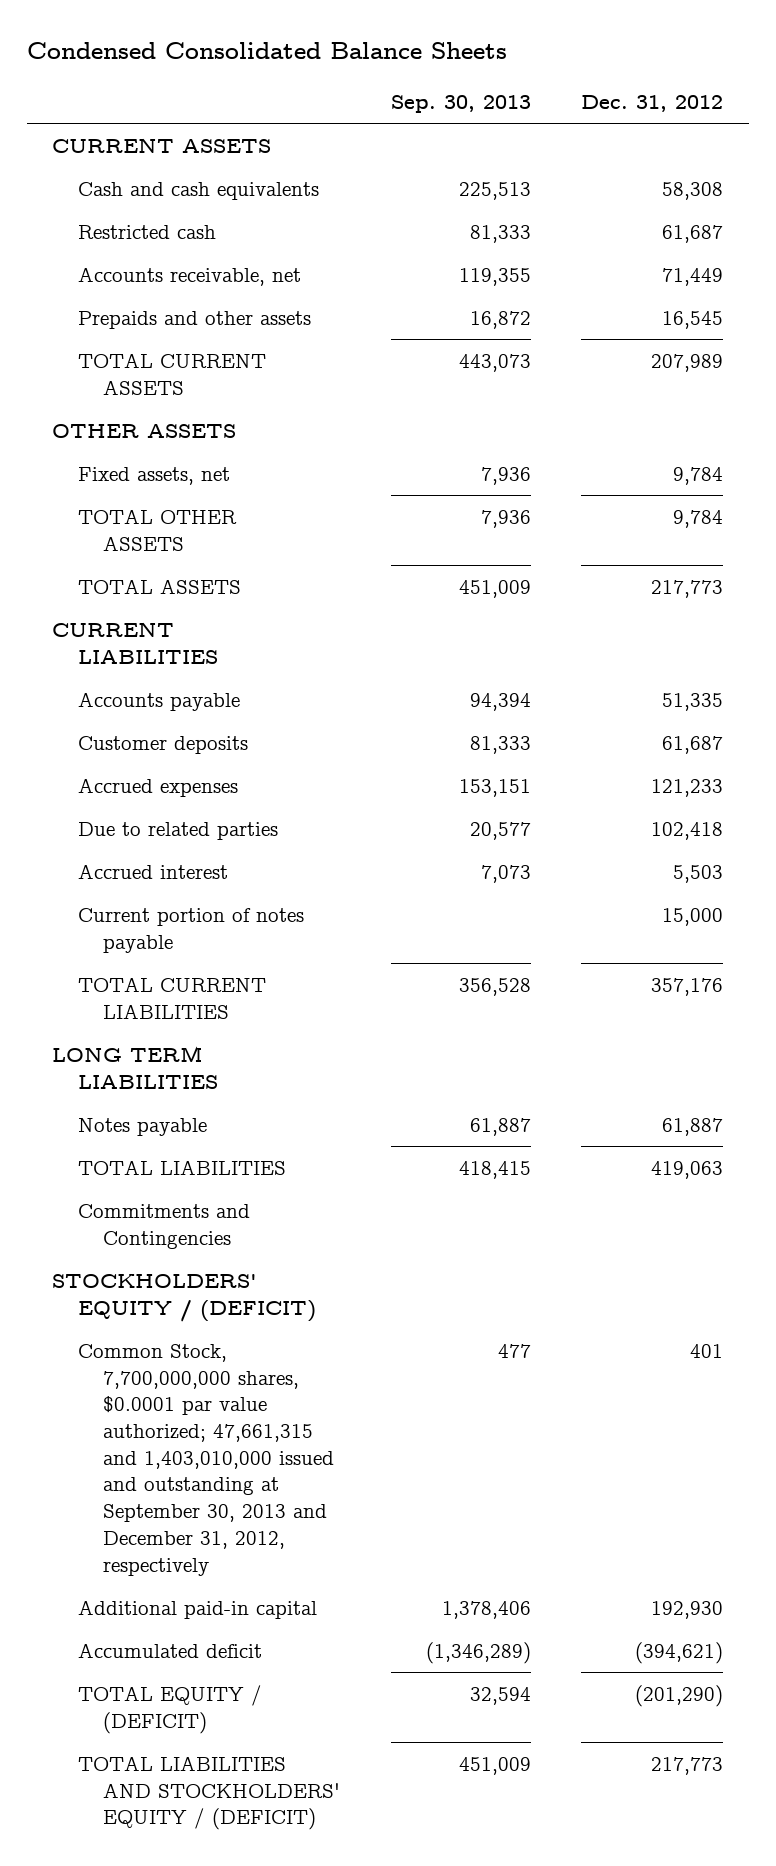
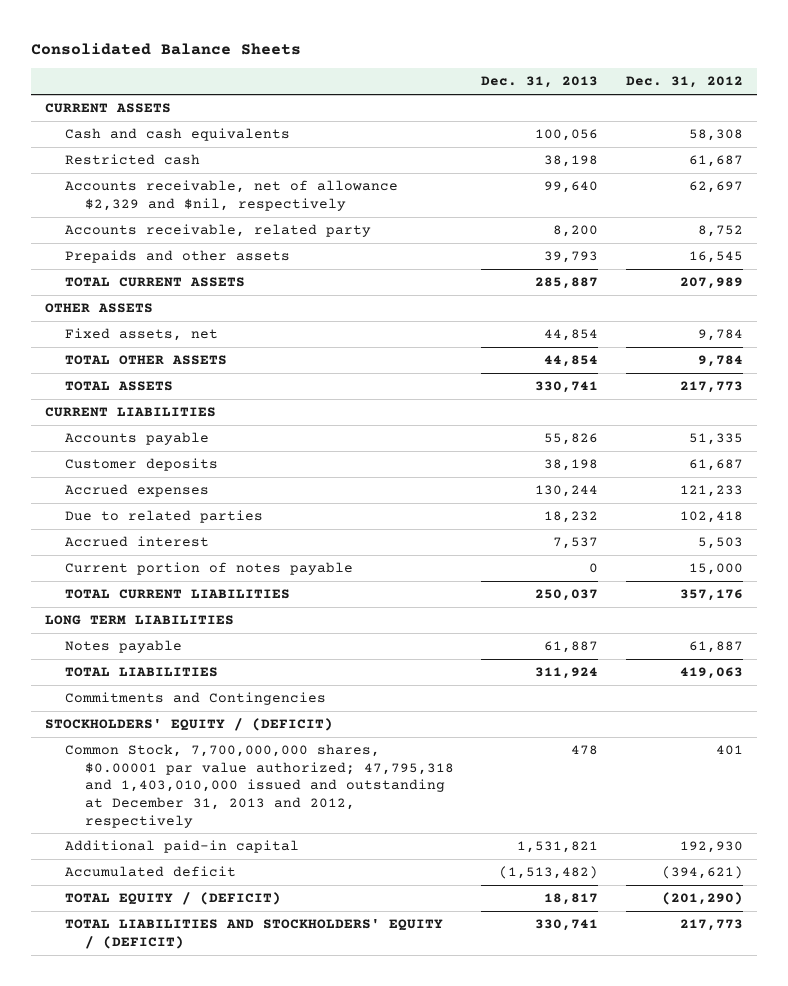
[26,42,507,60] Condensed Consolidated Balance Sheets -> [31,42,302,55] Consolidated Balance Sheets
[390,95,531,114] Sep. 30, 2013 -> none
none -> [481,76,599,89] Dec. 31, 2013
[77,266,301,286] Accounts receivable, net -> [64,180,398,211] Accounts receivable, net of allowance $2,329 and $nil, respectively
[662,267,724,286] 71,449 -> [689,181,744,194] 62,697
none -> [64,224,371,238] Accounts receivable, related party
[77,1343,334,1576] Common Stock, 7,700,000,000 shares, $0.0001 par value authorized; 47,661,315 and 1,403,010,000 issued and outstanding at September 30, 2013 and December 31, 2012, respectively -> [64,744,454,828] Common Stock, 7,700,000,000 shares, $0.00001 par value authorized; 47,795,318 and 1,403,010,000 issued and outstanding at December 31, 2013 and 2012, respectively

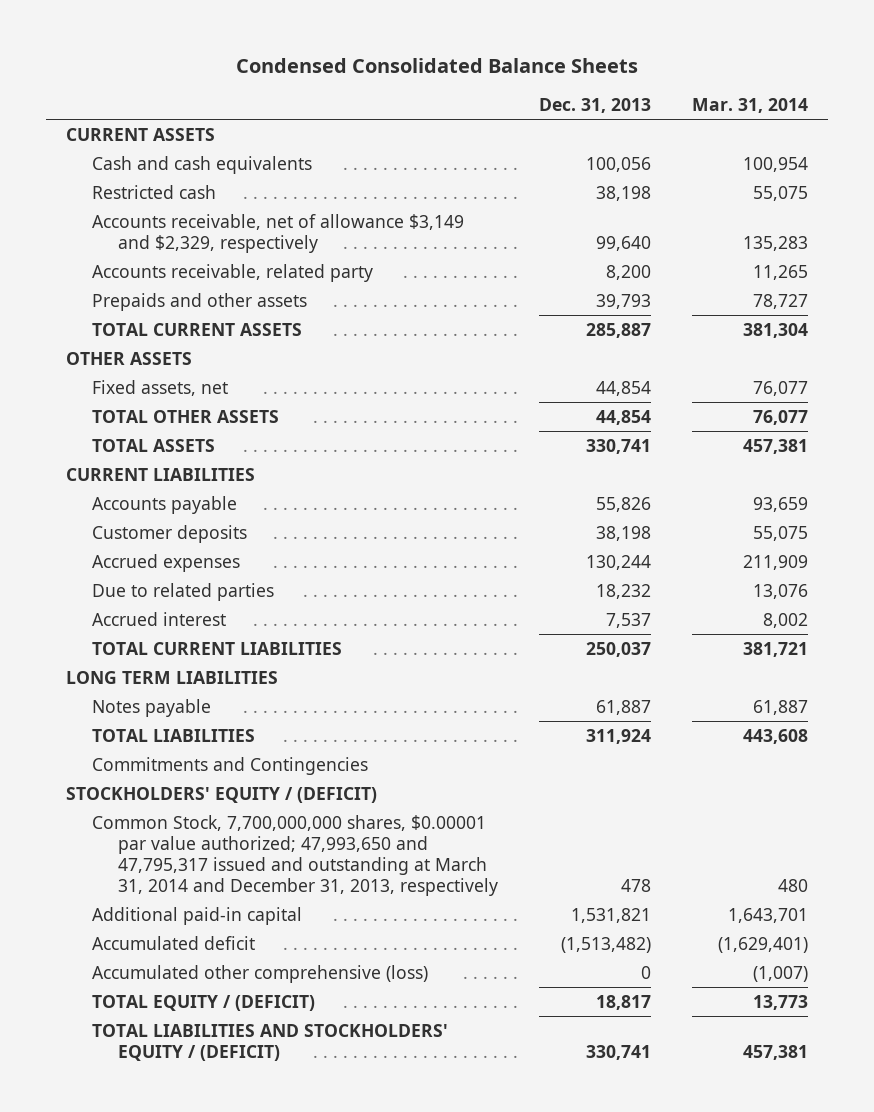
[31,42,302,55] Consolidated Balance Sheets -> [235,57,638,73] Condensed Consolidated Balance Sheets
[626,76,744,89] Dec. 31, 2012 -> none
none -> [691,98,808,114] Mar. 31, 2014
[64,180,398,211] Accounts receivable, net of allowance $2,329 and $nil, respectively -> [91,213,464,253] Accounts receivable, net of allowance $3,149 and $2,329, respectively
[64,562,353,576] Current portion of notes payable -> none
[64,744,454,828] Common Stock, 7,700,000,000 shares, $0.00001 par value authorized; 47,795,318 and 1,403,010,000 issued and outstanding at December 31, 2013 and 2012, respectively -> [91,814,498,897] Common Stock, 7,700,000,000 shares, $0.00001 par value authorized; 47,993,650 and 47,795,317 issued and outstanding at March 31, 2014 and December 31, 2013, respectively
none -> [91,964,428,983] Accumulated other comprehensive (loss)

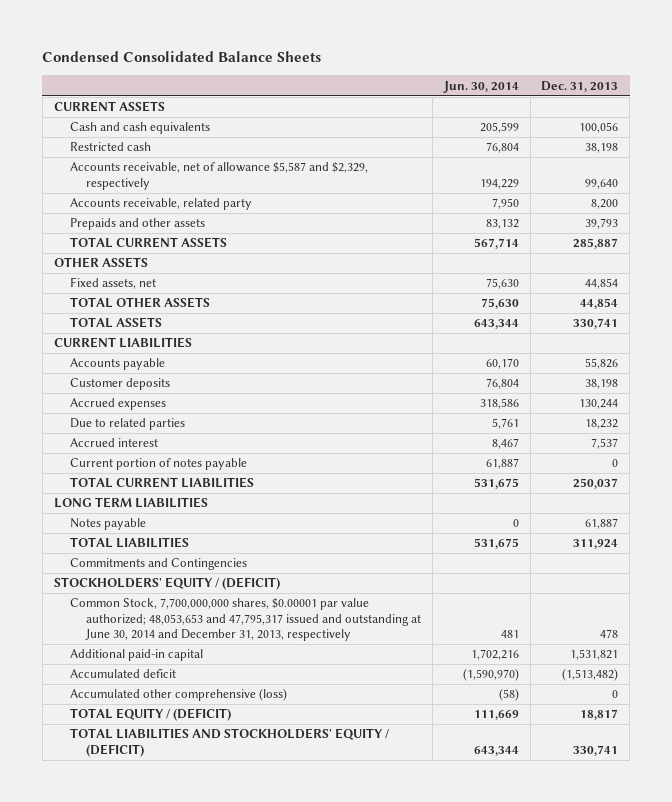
[691,98,808,114] Mar. 31, 2014 -> none
none -> [442,80,519,93] Jun. 30, 2014
[91,213,464,253] Accounts receivable, net of allowance $3,149 and $2,329, respectively -> [69,162,368,190] Accounts receivable, net of allowance $5,587 and $2,329, respectively
none -> [69,458,247,471] Current portion of notes payable
[91,814,498,897] Common Stock, 7,700,000,000 shares, $0.00001 par value authorized; 47,993,650 and 47,795,317 issued and outstanding at March 31, 2014 and December 31, 2013, respectively -> [69,598,421,642] Common Stock, 7,700,000,000 shares, $0.00001 par value authorized; 48,053,653 and 47,795,317 issued and outstanding at June 30, 2014 and December 31, 2013, respectively

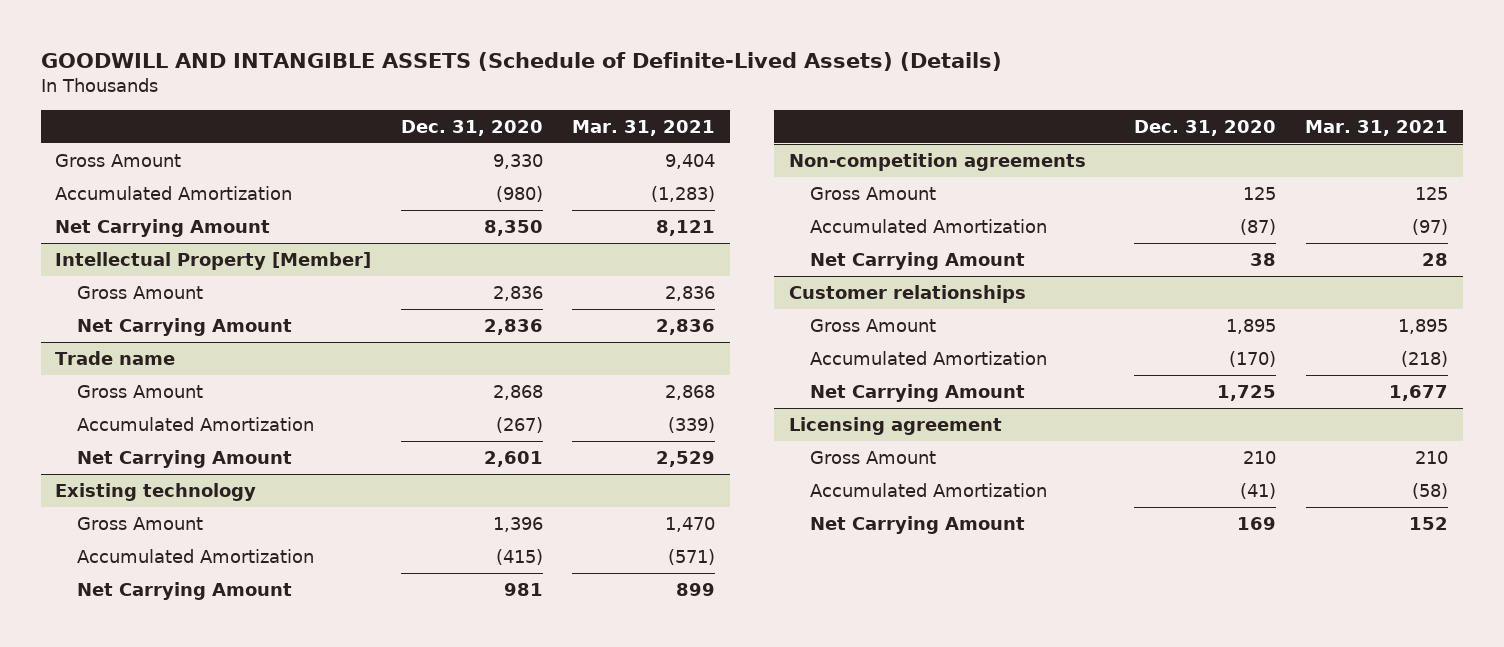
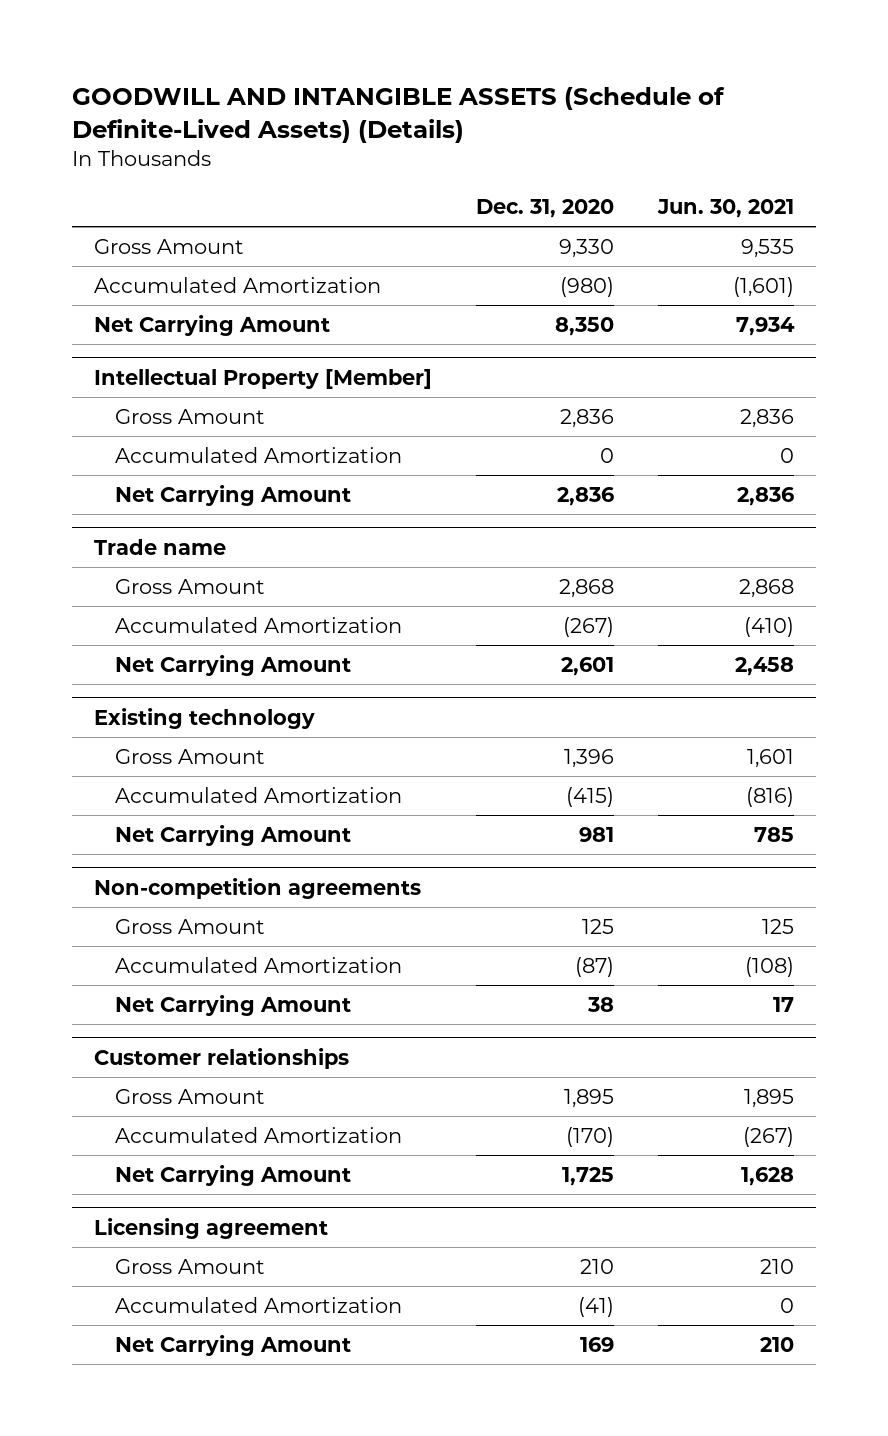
[572,119,716,136] Mar. 31, 2021 -> none
none -> [656,199,794,219] Jun. 30, 2021
none -> [115,447,403,464] Accumulated Amortization

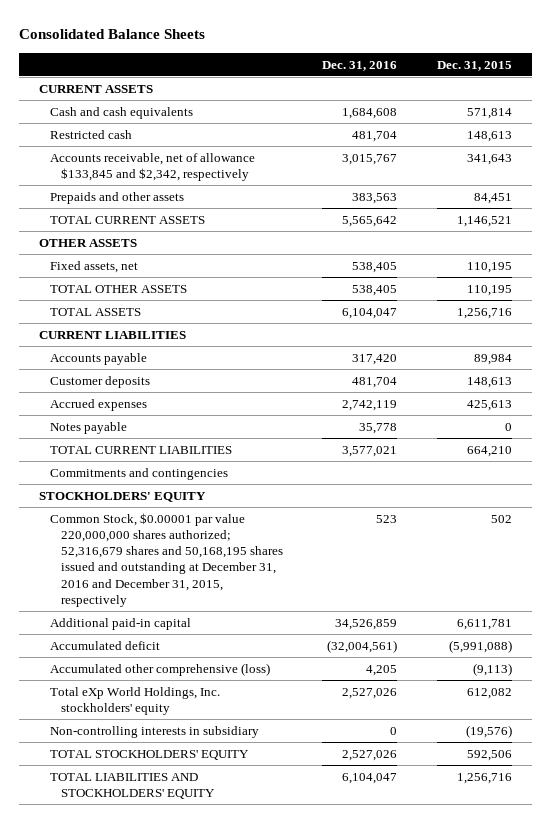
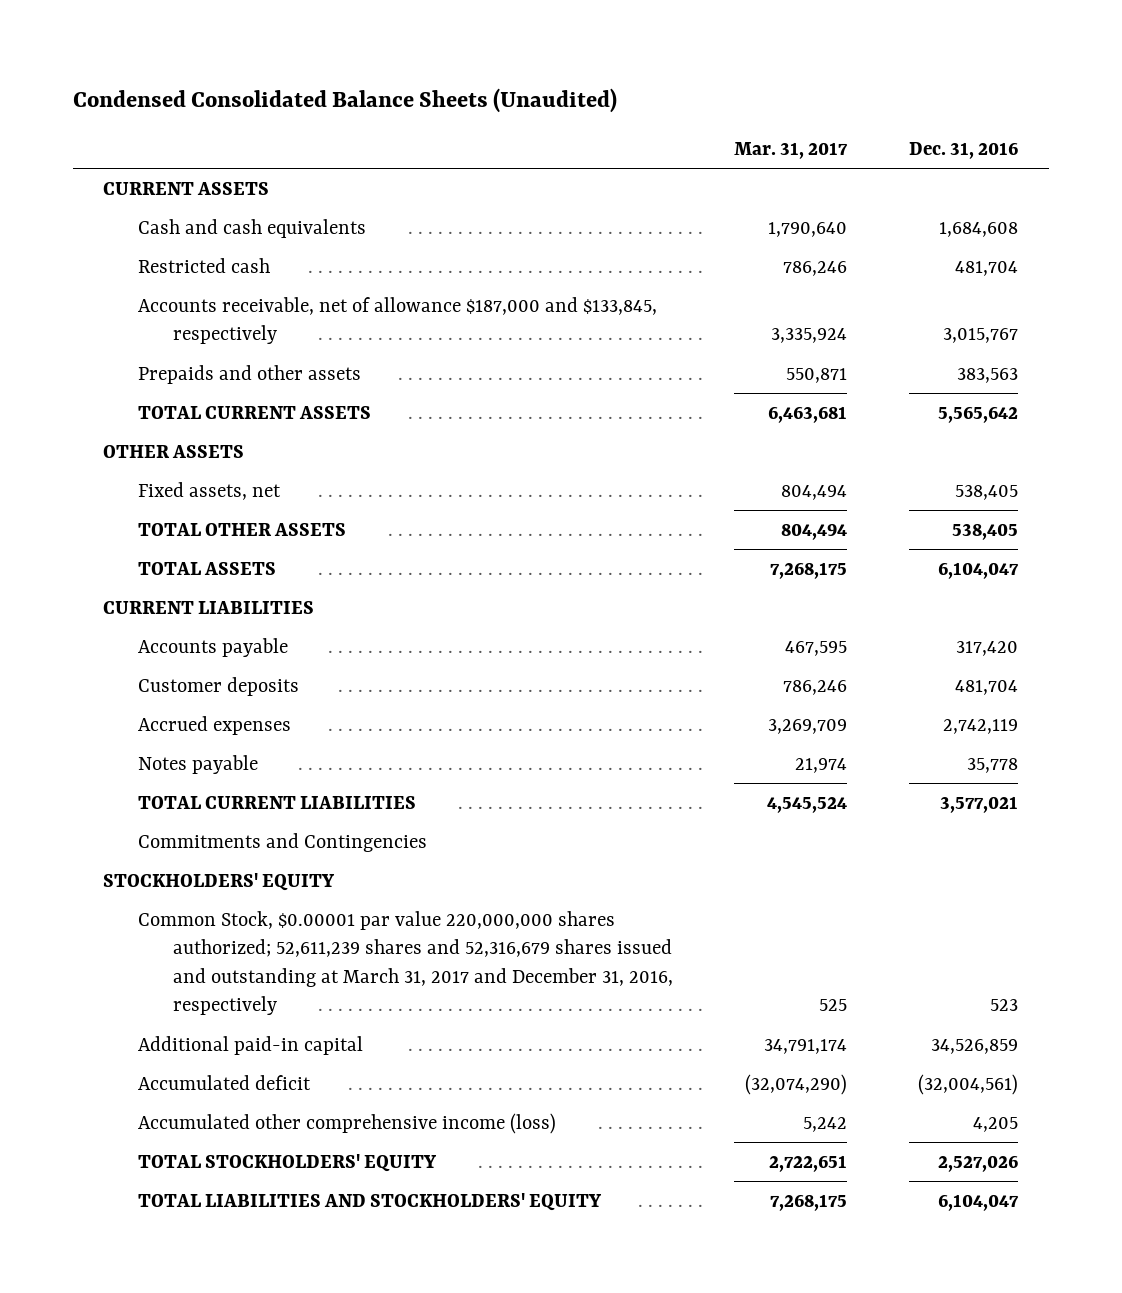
[18,29,205,40] Consolidated Balance Sheets -> [72,87,617,113] Condensed Consolidated Balance Sheets (Unaudited)
[437,60,513,71] Dec. 31, 2015 -> none
none -> [734,141,849,159] Mar. 31, 2017
[49,152,255,182] Accounts receivable, net of allowance $133,845 and $2,342, respectively -> [137,296,657,345] Accounts receivable, net of allowance $187,000 and $133,845, respectively
[49,467,228,480] Commitments and contingencies -> [137,832,427,852] Commitments and Contingencies
[49,512,283,607] Common Stock, $0.00001 par value 220,000,000 shares authorized; 52,316,679 shares and 50,168,195 shares issued and outstanding at December 31, 2016 and December 31, 2015, respectively -> [137,910,673,1016] Common Stock, $0.00001 par value 220,000,000 shares authorized; 52,611,239 shares and 52,316,679 shares issued and outstanding at March 31, 2017 and December 31, 2016, respectively
[49,686,220,716] Total eXp World Holdings, Inc. stockholders' equity -> none
[49,725,259,738] Non-controlling interests in subsidiary -> none
[49,662,270,676] Accumulated other comprehensive (loss) -> [137,1112,556,1134] Accumulated other comprehensive income (loss)

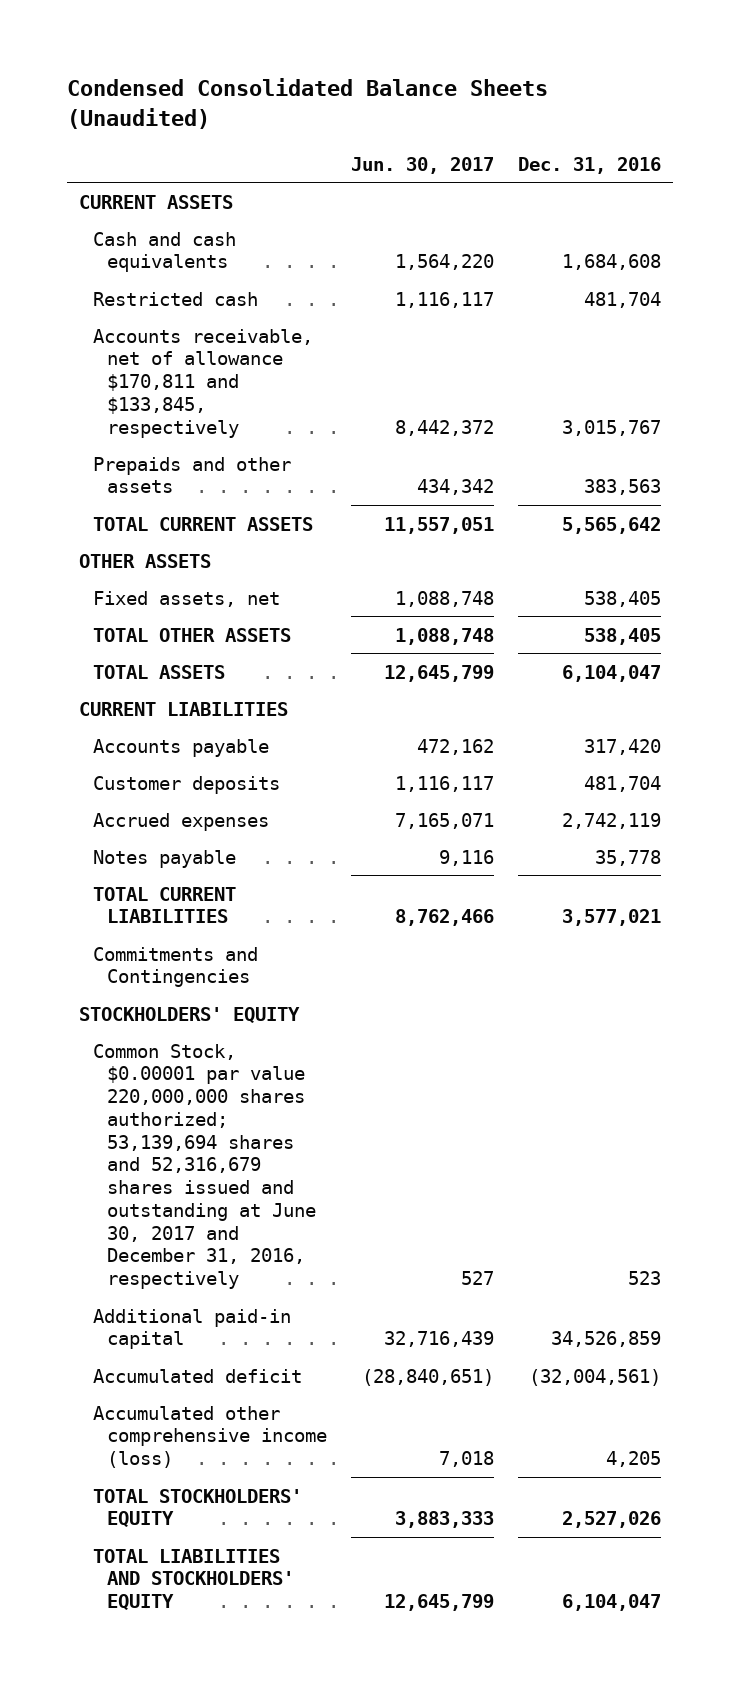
[734,141,849,159] Mar. 31, 2017 -> none
none -> [351,156,495,174] Jun. 30, 2017
[137,296,657,345] Accounts receivable, net of allowance $187,000 and $133,845, respectively -> [92,328,313,438] Accounts receivable, net of allowance $170,811 and $133,845, respectively
[137,910,673,1016] Common Stock, $0.00001 par value 220,000,000 shares authorized; 52,611,239 shares and 52,316,679 shares issued and outstanding at March 31, 2017 and December 31, 2016, respectively -> [92,1043,316,1290] Common Stock, $0.00001 par value 220,000,000 shares authorized; 53,139,694 shares and 52,316,679 shares issued and outstanding at June 30, 2017 and December 31, 2016, respectively

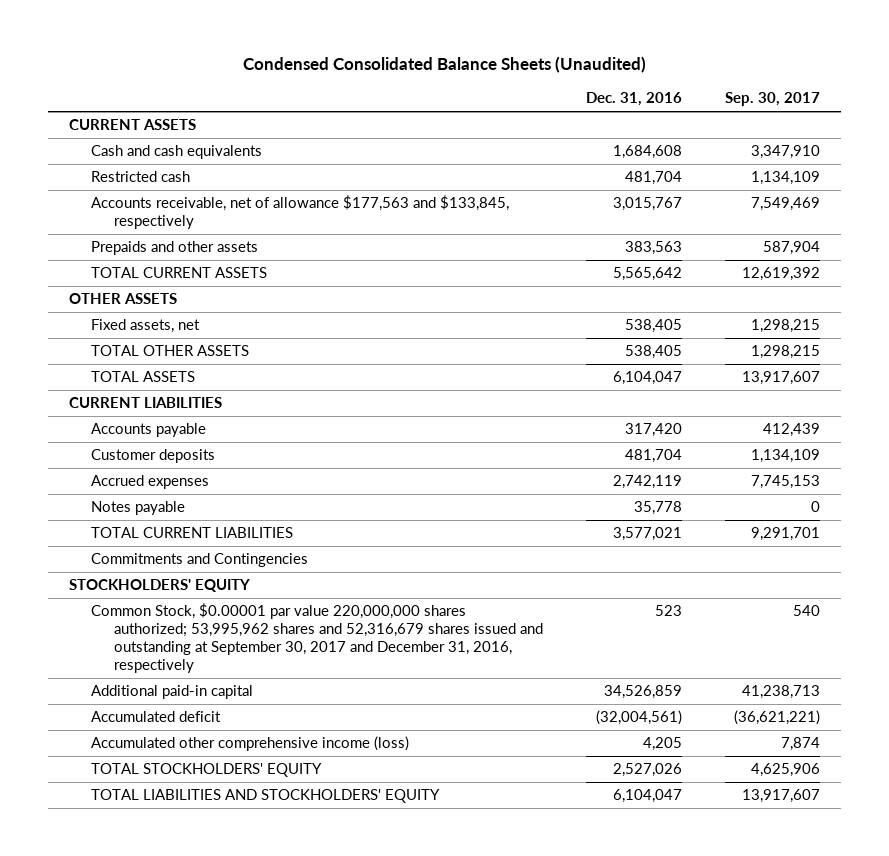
[351,156,495,174] Jun. 30, 2017 -> none
none -> [724,92,820,107] Sep. 30, 2017
[92,328,313,438] Accounts receivable, net of allowance $170,811 and $133,845, respectively -> [91,195,510,230] Accounts receivable, net of allowance $177,563 and $133,845, respectively
[92,1043,316,1290] Common Stock, $0.00001 par value 220,000,000 shares authorized; 53,139,694 shares and 52,316,679 shares issued and outstanding at June 30, 2017 and December 31, 2016, respectively -> [91,603,543,673] Common Stock, $0.00001 par value 220,000,000 shares authorized; 53,995,962 shares and 52,316,679 shares issued and outstanding at September 30, 2017 and December 31, 2016, respectively

